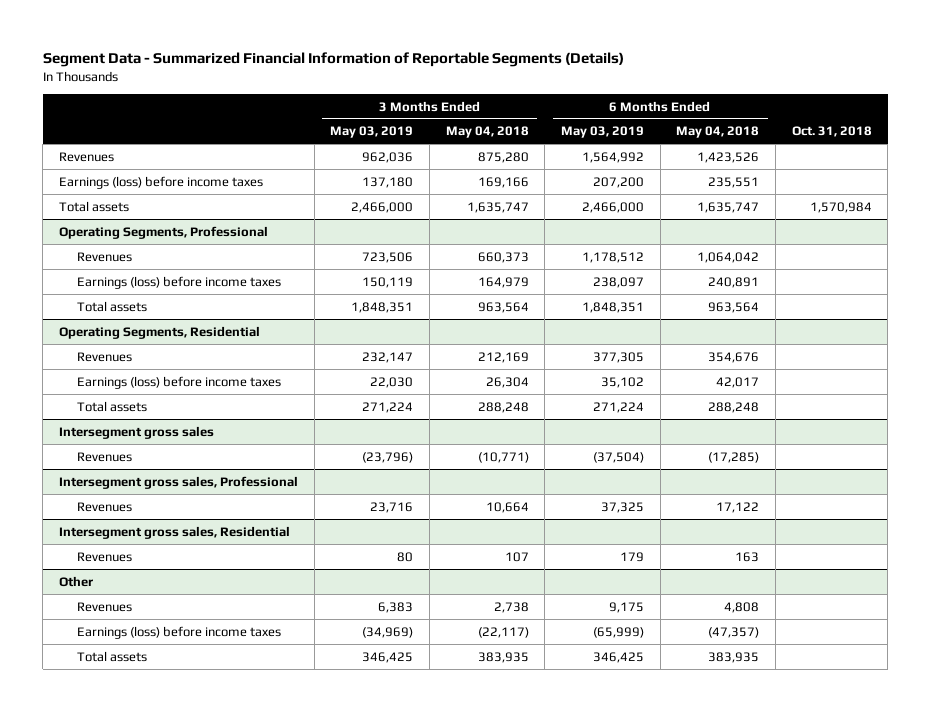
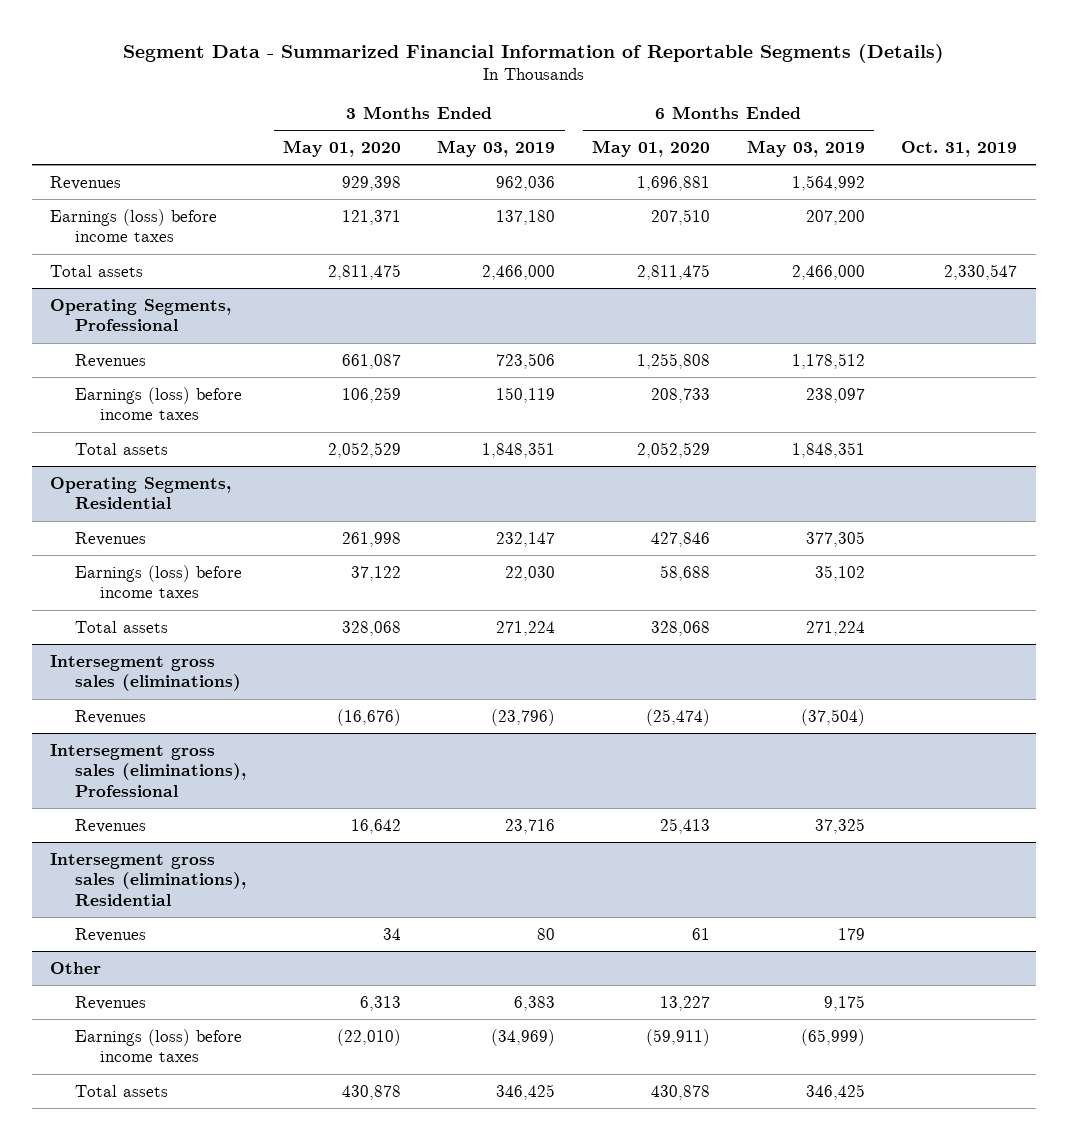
[445,126,529,139] May 04, 2018 -> none
[676,126,760,139] May 04, 2018 -> none
[791,126,872,138] Oct. 31, 2018 -> none
none -> [282,140,401,158] May 01, 2020
none -> [592,140,711,158] May 01, 2020
none -> [901,141,1018,158] Oct. 31, 2019
[59,425,215,439] Intersegment gross sales -> [50,654,242,692] Intersegment gross sales (eliminations)
[59,475,299,489] Intersegment gross sales, Professional -> [50,743,247,798] Intersegment gross sales (eliminations), Professional
[59,525,291,539] Intersegment gross sales, Residential -> [50,852,247,907] Intersegment gross sales (eliminations), Residential

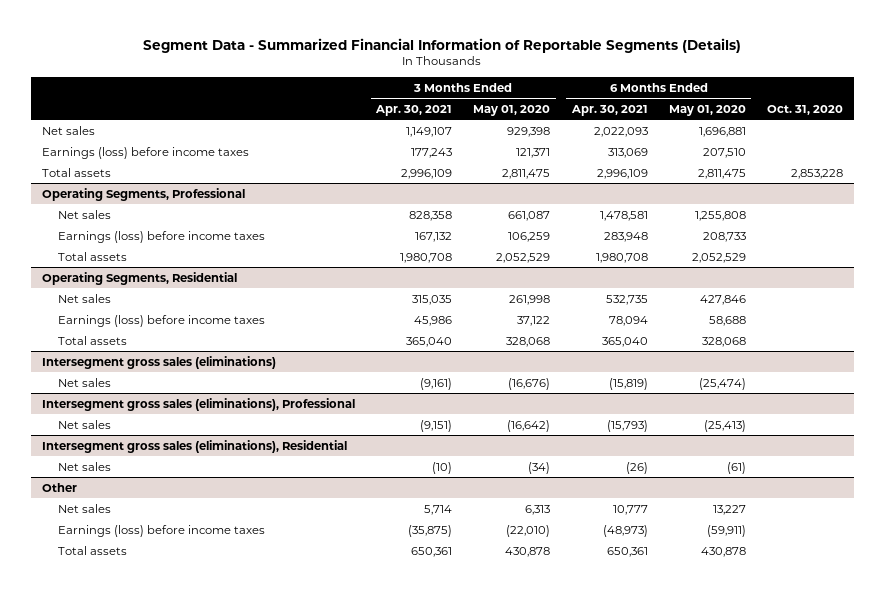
[437,140,556,158] May 03, 2019 -> none
[746,140,865,158] May 03, 2019 -> none
[901,141,1018,158] Oct. 31, 2019 -> none
none -> [375,104,453,116] Apr. 30, 2021
none -> [570,104,648,116] Apr. 30, 2021
none -> [766,104,843,115] Oct. 31, 2020
[50,175,122,190] Revenues -> [41,125,95,135] Net sales
[75,353,147,368] Revenues -> [57,209,111,219] Net sales
[75,531,147,546] Revenues -> [57,293,111,303] Net sales
[75,709,147,724] Revenues -> [57,377,111,387] Net sales
[75,818,147,833] Revenues -> none
none -> [57,419,111,429] Net sales
[75,927,147,942] Revenues -> none
none -> [57,461,111,471] Net sales
[75,995,147,1010] Revenues -> [57,503,111,513] Net sales

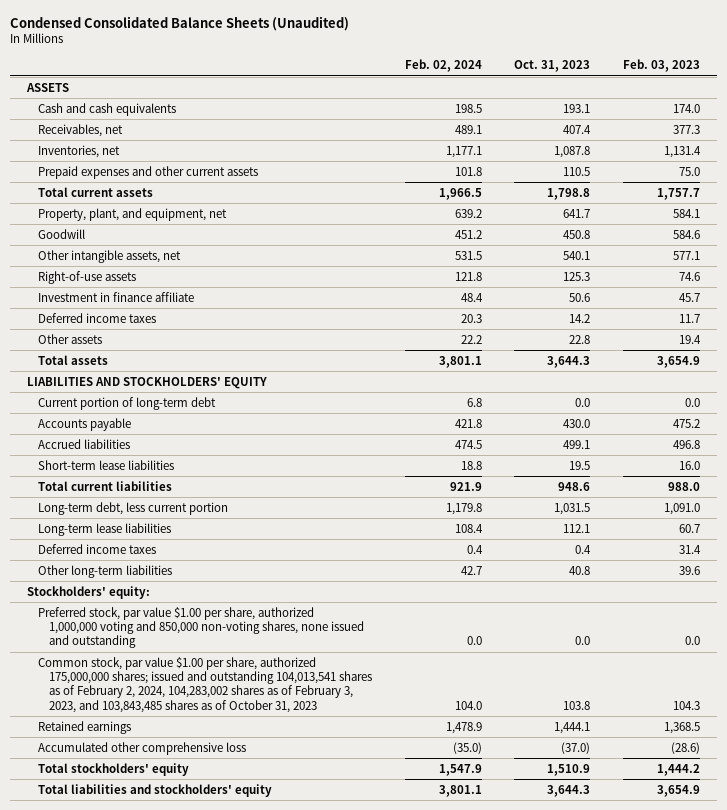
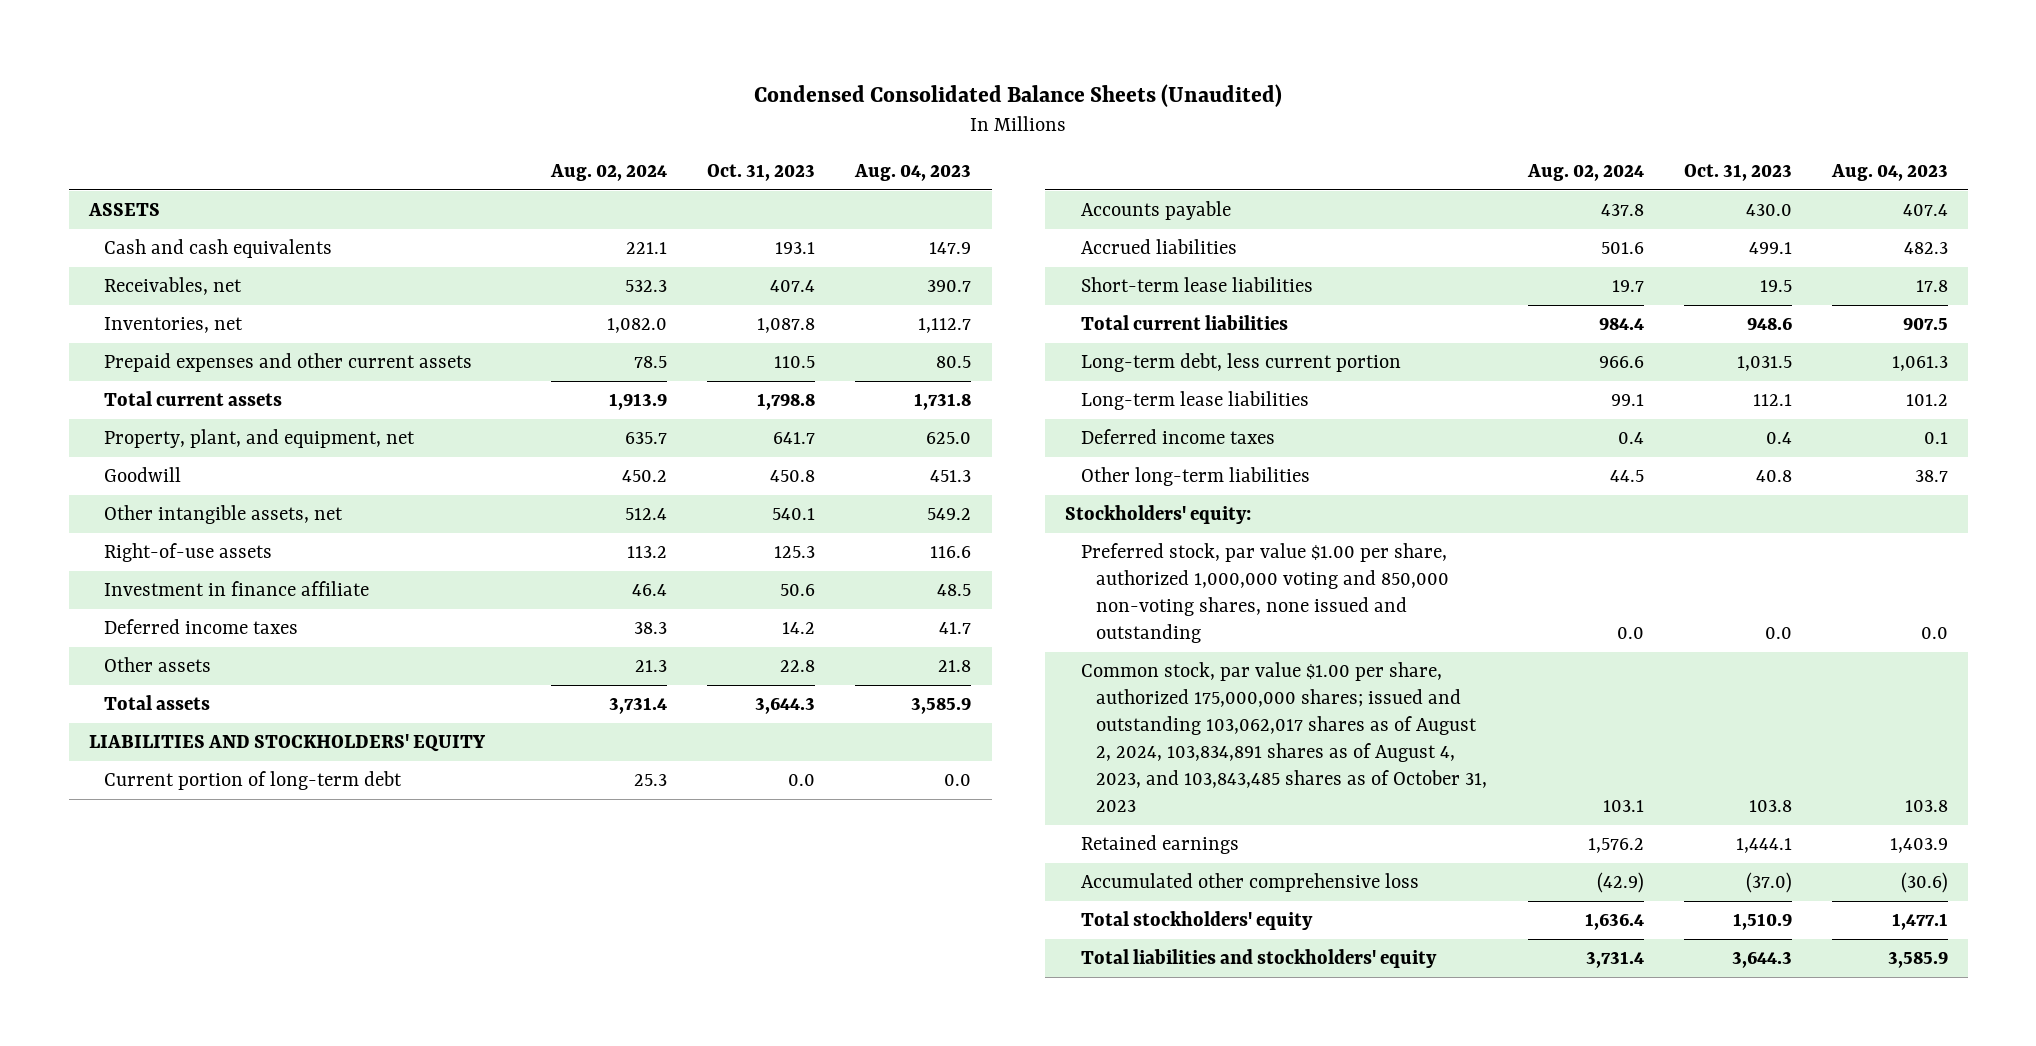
[404,59,482,73] Feb. 02, 2024 -> none
[623,59,701,73] Feb. 03, 2023 -> none
none -> [550,163,668,181] Aug. 02, 2024
none -> [854,163,972,181] Aug. 04, 2023
[37,656,372,713] Common stock, par value $1.00 per share, authorized 175,000,000 shares; issued and outstanding 104,013,541 shares as of February 2, 2024, 104,283,002 shares as of February 3, 2023, and 103,843,485 shares as of October 31, 2023 -> [1080,661,1488,813] Common stock, par value $1.00 per share, authorized 175,000,000 shares; issued and outstanding 103,062,017 shares as of August 2, 2024, 103,834,891 shares as of August 4, 2023, and 103,843,485 shares as of October 31, 2023

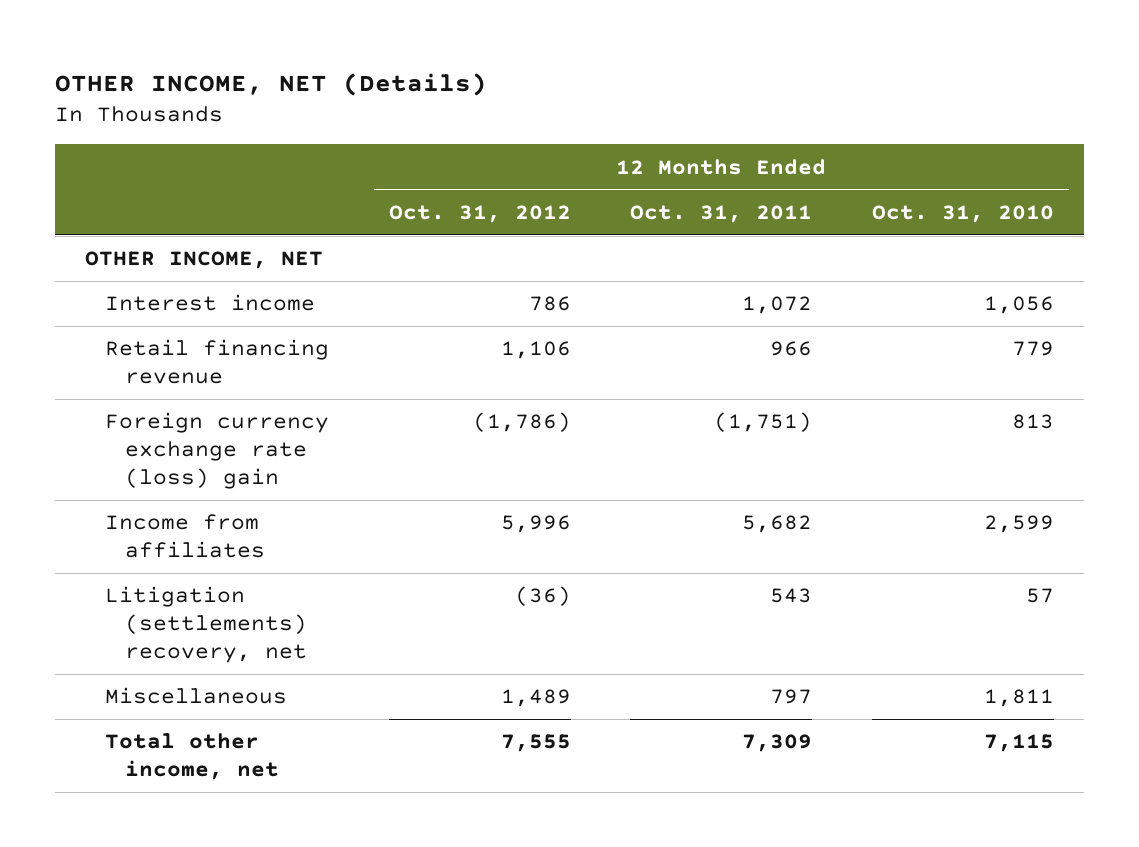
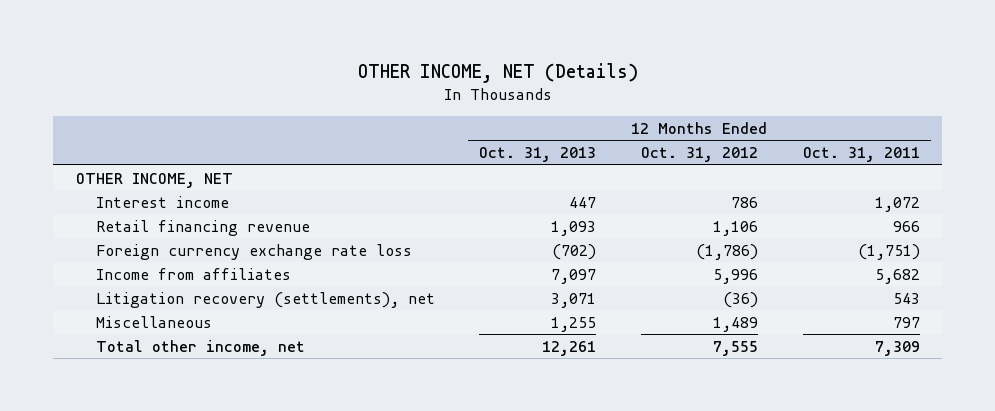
[872,204,1055,223] Oct. 31, 2010 -> none
none -> [479,147,597,163] Oct. 31, 2013
[105,412,330,490] Foreign currency exchange rate (loss) gain -> [95,243,412,260] Foreign currency exchange rate loss
[105,586,308,664] Litigation (settlements) recovery, net -> [95,291,435,308] Litigation recovery (settlements), net

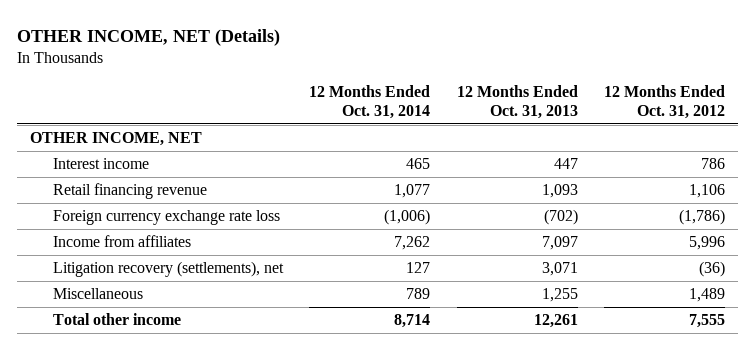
[802,147,920,163] Oct. 31, 2011 -> none
none -> [309,84,431,120] 12 Months Ended Oct. 31, 2014
[95,339,305,356] Total other income, net -> [53,312,182,325] Total other income

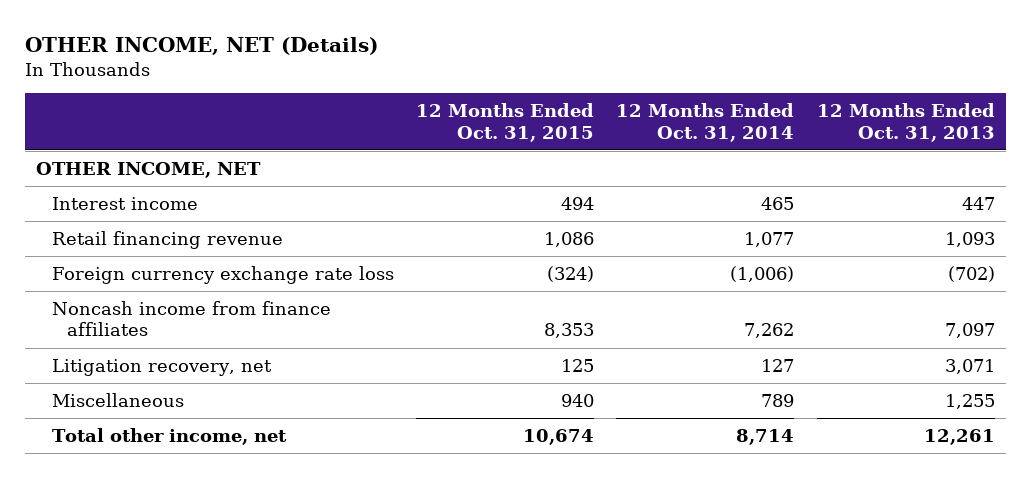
[603,84,725,120] 12 Months Ended Oct. 31, 2012 -> none
none -> [415,103,594,142] 12 Months Ended Oct. 31, 2015
[53,234,192,247] Income from affiliates -> [51,300,331,337] Noncash income from finance affiliates
[53,260,285,277] Litigation recovery (settlements), net -> [51,358,272,376] Litigation recovery, net
[53,312,182,325] Total other income -> [51,427,287,445] Total other income, net

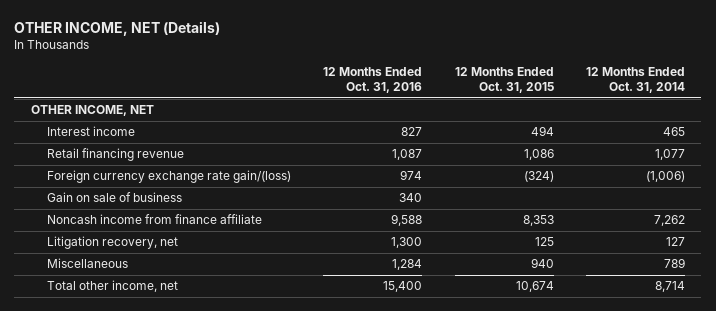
[816,103,995,142] 12 Months Ended Oct. 31, 2013 -> none
none -> [323,67,423,94] 12 Months Ended Oct. 31, 2016
[51,265,394,284] Foreign currency exchange rate loss -> [46,170,291,184] Foreign currency exchange rate gain/(loss)
none -> [46,192,182,203] Gain on sale of business
[51,300,331,337] Noncash income from finance affiliates -> [46,214,262,225] Noncash income from finance affiliate

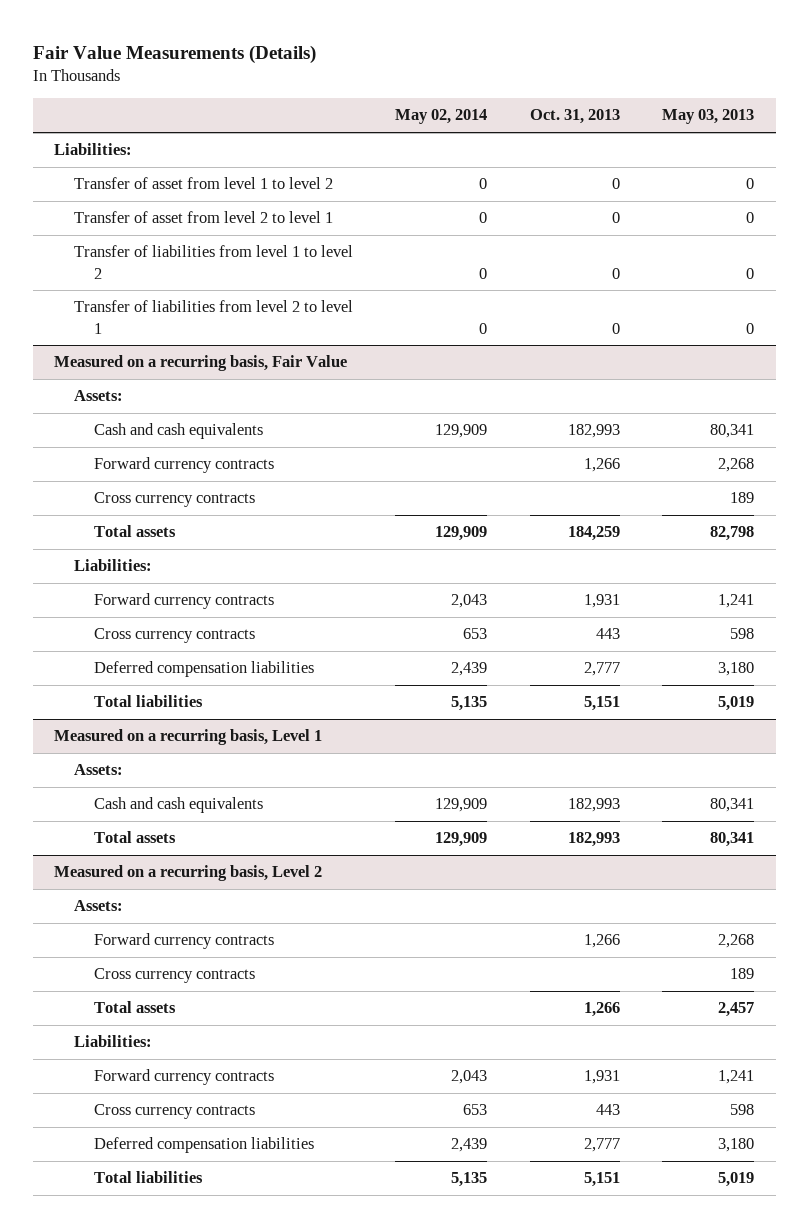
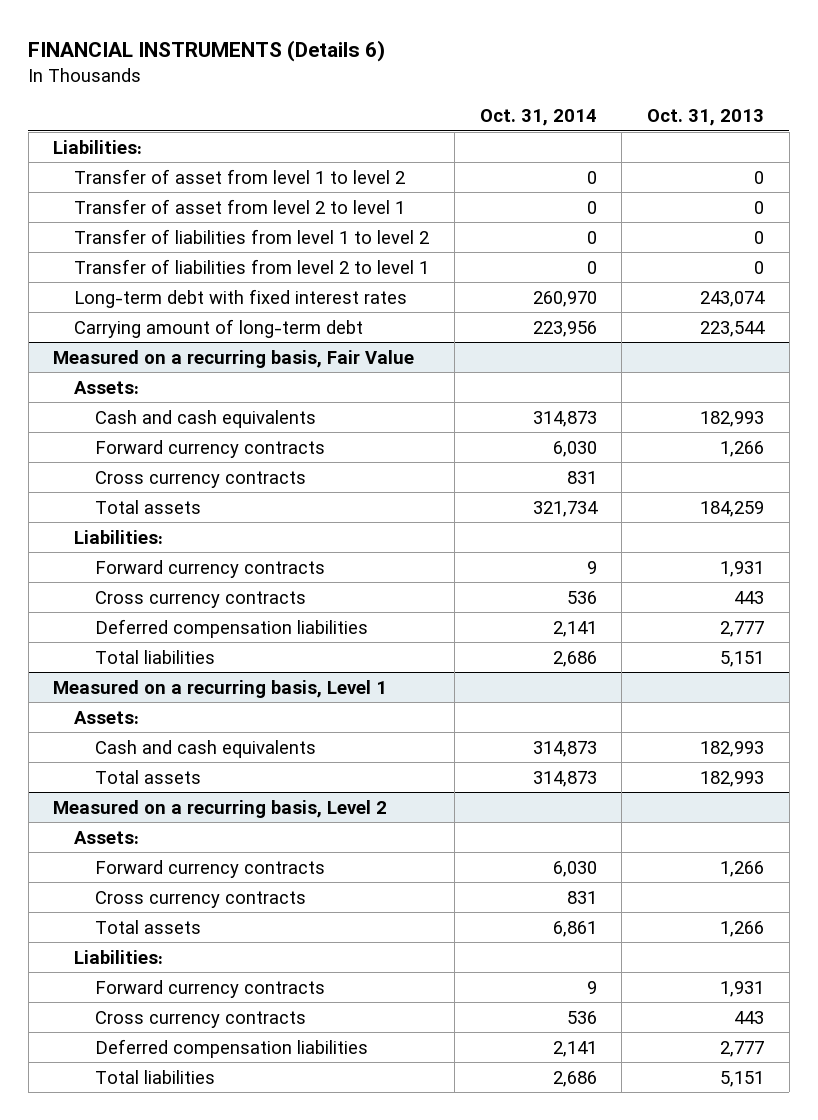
[32,44,316,64] Fair Value Measurements (Details) -> [28,39,386,62] FINANCIAL INSTRUMENTS (Details 6)
[395,109,488,125] May 02, 2014 -> none
[662,109,755,125] May 03, 2013 -> none
none -> [479,108,597,126] Oct. 31, 2014
none -> [74,288,408,308] Long-term debt with fixed interest rates
none -> [74,318,364,338] Carrying amount of long-term debt

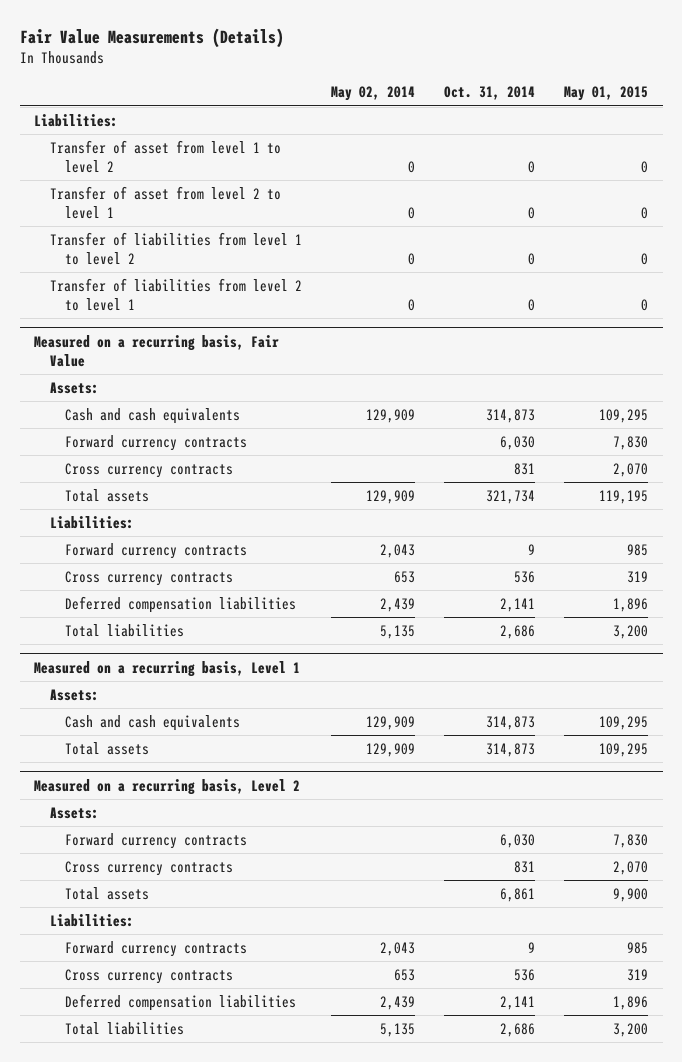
[28,39,386,62] FINANCIAL INSTRUMENTS (Details 6) -> [19,27,284,48] Fair Value Measurements (Details)
[647,108,765,126] Oct. 31, 2013 -> none
none -> [330,86,415,102] May 02, 2014
none -> [564,86,649,102] May 01, 2015
[74,288,408,308] Long-term debt with fixed interest rates -> none
[74,318,364,338] Carrying amount of long-term debt -> none

